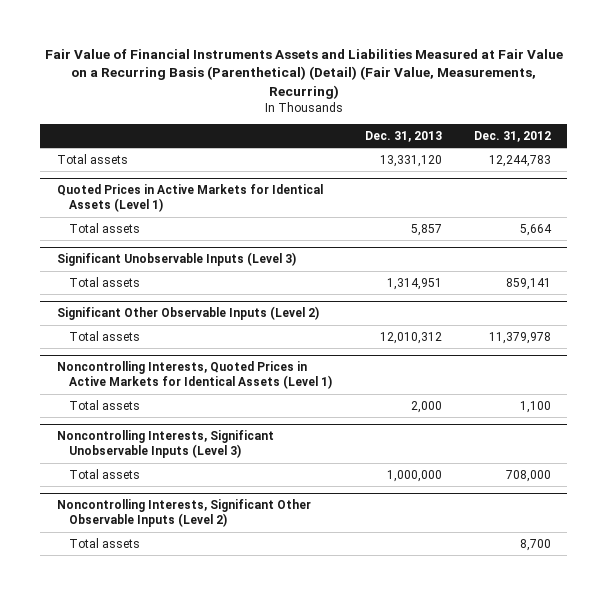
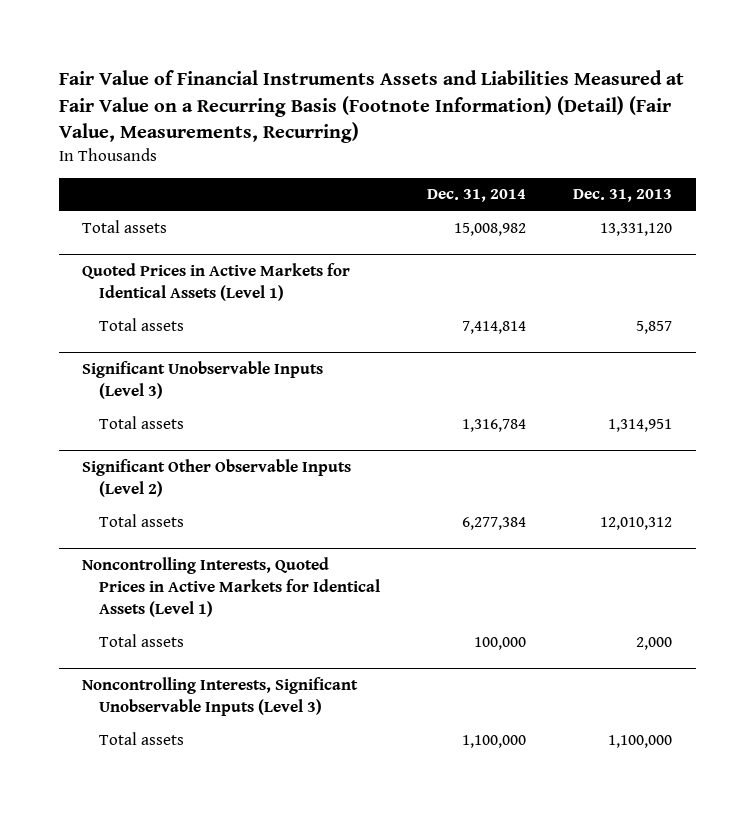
[44,48,563,99] Fair Value of Financial Instruments Assets and Liabilities Measured at Fair Value on a Recurring Basis (Parenthetical) (Detail) (Fair Value, Measurements, Recurring) -> [58,70,684,143] Fair Value of Financial Instruments Assets and Liabilities Measured at Fair Value on a Recurring Basis (Footnote Information) (Detail) (Fair Value, Measurements, Recurring)
[473,130,551,142] Dec. 31, 2012 -> none
none -> [427,189,527,203] Dec. 31, 2014
[56,499,311,528] Noncontrolling Interests, Significant Other Observable Inputs (Level 2) -> none
[69,537,141,548] Total assets -> none
[386,469,442,482] 1,000,000 -> [608,734,673,748] 1,100,000

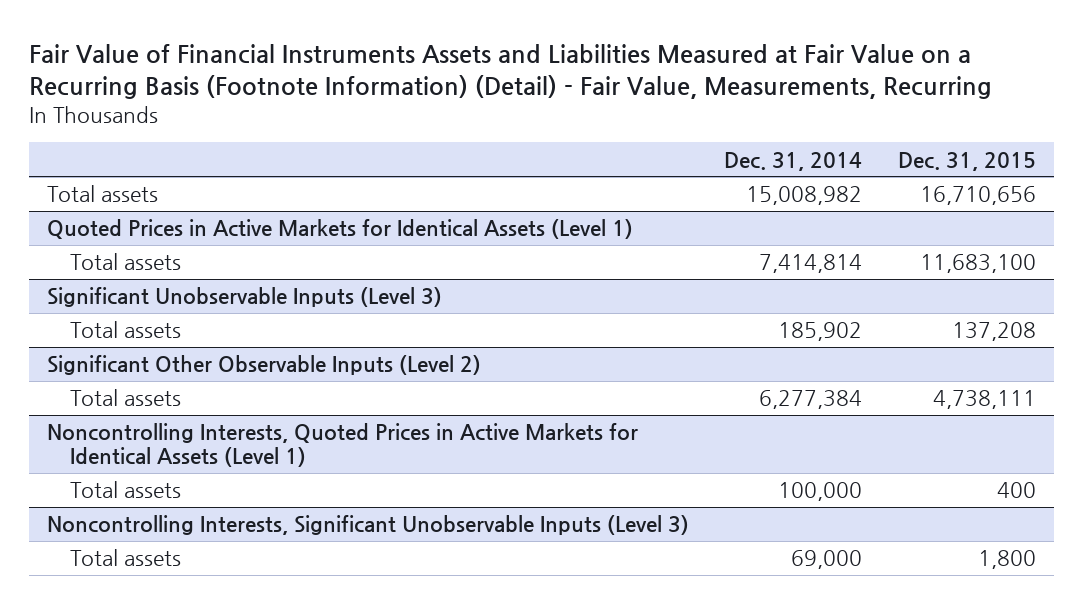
[58,70,684,143] Fair Value of Financial Instruments Assets and Liabilities Measured at Fair Value on a Recurring Basis (Footnote Information) (Detail) (Fair Value, Measurements, Recurring) -> [29,43,993,99] Fair Value of Financial Instruments Assets and Liabilities Measured at Fair Value on a Recurring Basis (Footnote Information) (Detail) - Fair Value, Measurements, Recurring
[573,189,673,203] Dec. 31, 2013 -> none
none -> [897,151,1036,171] Dec. 31, 2015
[462,418,527,432] 1,316,784 -> [778,322,863,342] 185,902
[462,734,527,748] 1,100,000 -> [791,550,863,570] 69,000

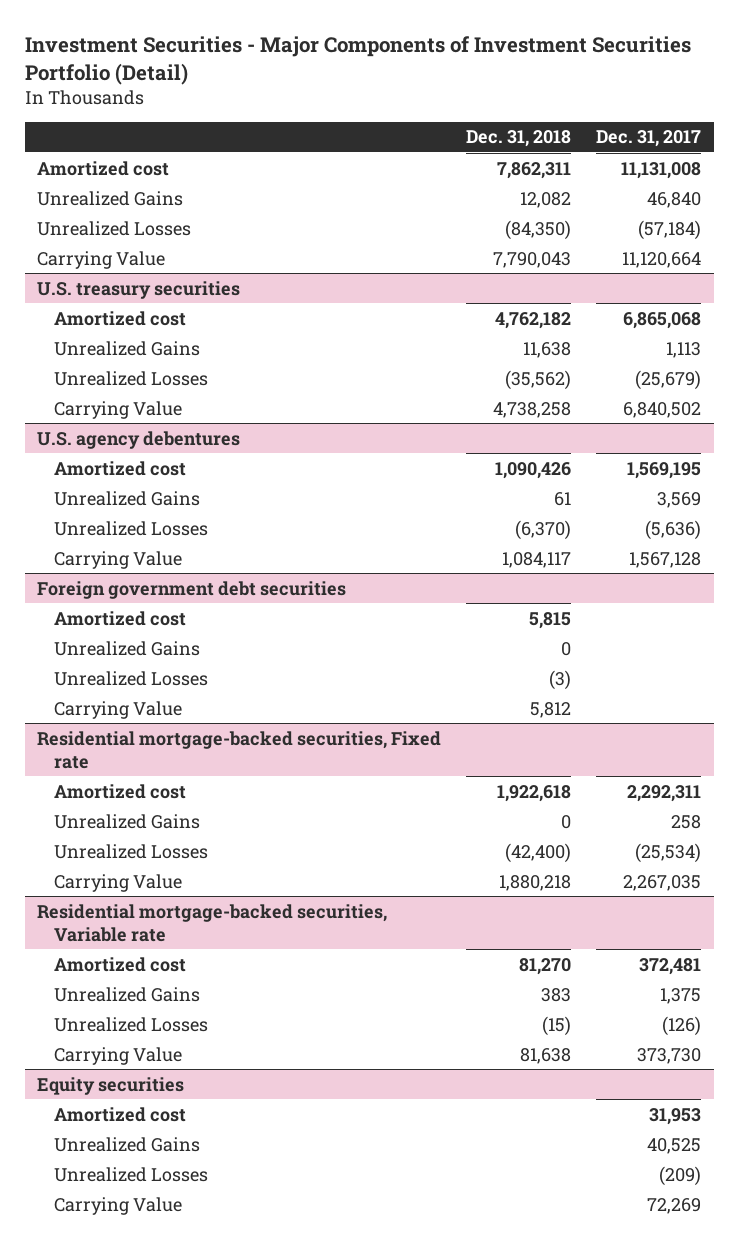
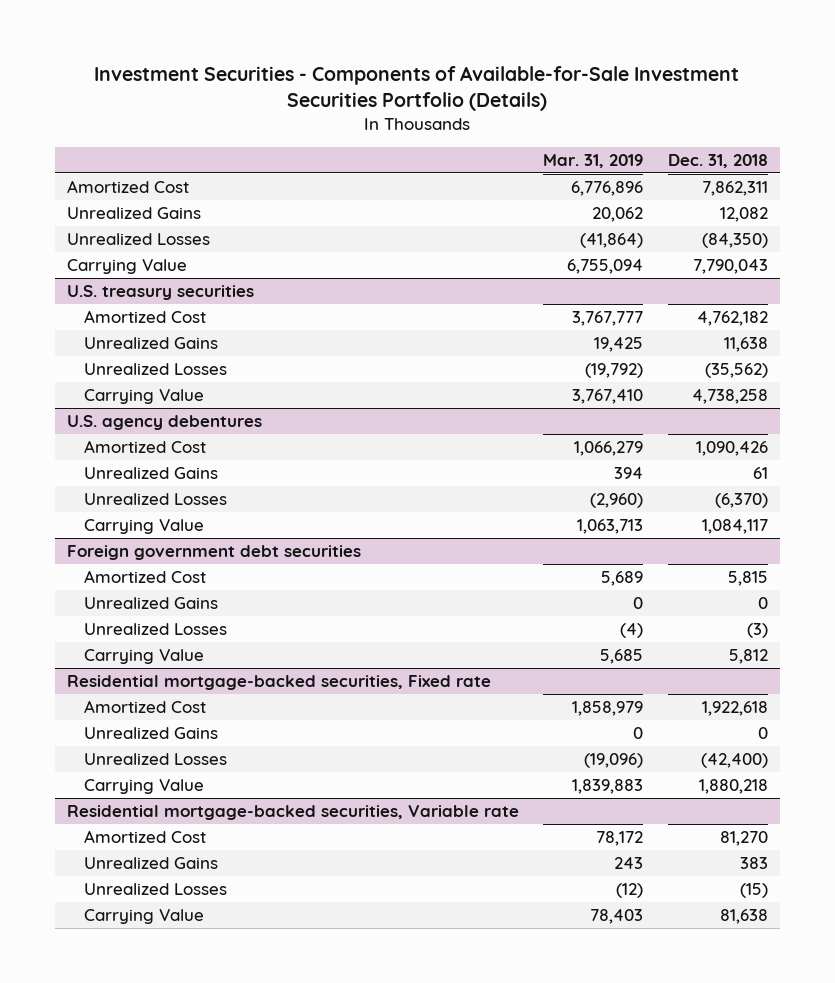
[24,36,691,85] Investment Securities - Major Components of Investment Securities Portfolio (Detail) -> [94,65,740,112] Investment Securities - Components of Available-for-Sale Investment Securities Portfolio (Details)
[596,130,702,148] Dec. 31, 2017 -> none
none -> [543,153,644,168] Mar. 31, 2019
[37,160,170,176] Amortized cost -> [66,180,189,194] Amortized Cost
[54,310,187,326] Amortized cost -> [83,310,206,324] Amortized Cost
[54,460,187,476] Amortized cost -> [83,440,206,454] Amortized Cost
[54,610,187,626] Amortized cost -> [83,570,206,584] Amortized Cost
[54,783,187,799] Amortized cost -> [83,700,206,714] Amortized Cost
[54,956,187,972] Amortized cost -> [83,830,206,844] Amortized Cost
[37,1076,185,1095] Equity securities -> none
[54,1106,187,1122] Amortized cost -> none
[54,1136,201,1152] Unrealized Gains -> none
[54,1166,209,1182] Unrealized Losses -> none
[54,1196,183,1215] Carrying Value -> none

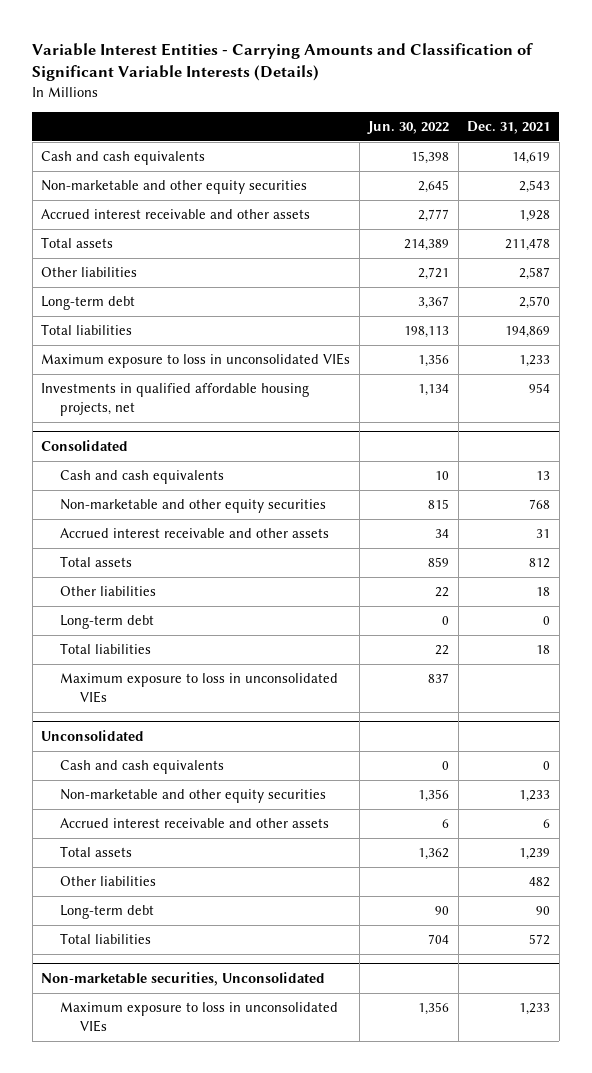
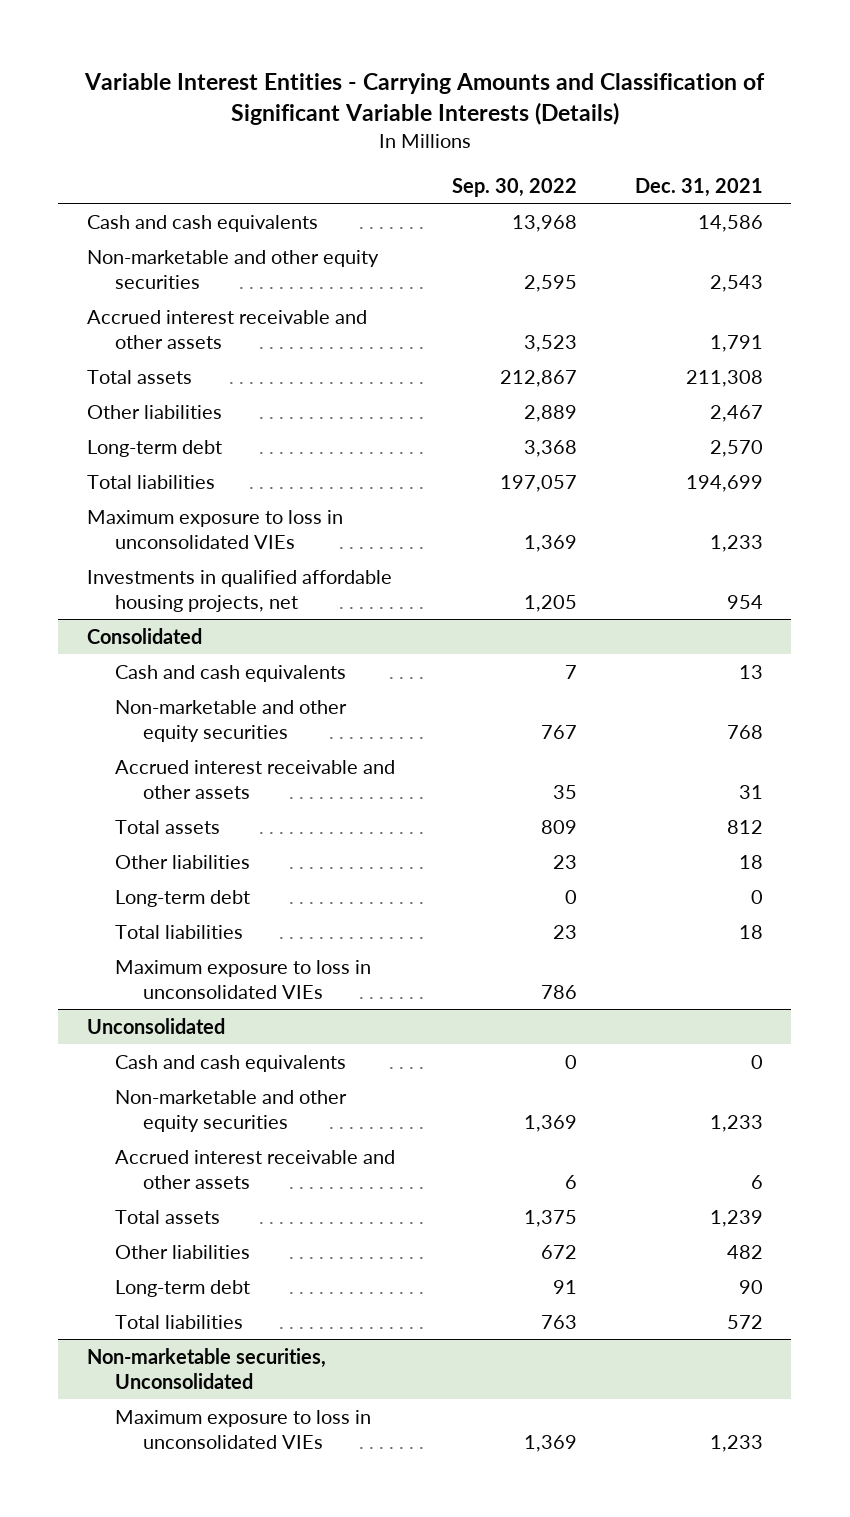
[367,121,450,135] Jun. 30, 2022 -> none
none -> [452,177,578,197] Sep. 30, 2022
[512,152,551,165] 14,619 -> [697,214,763,232] 14,586
[519,210,551,223] 1,928 -> [709,334,763,352] 1,791
[505,238,551,252] 211,478 -> [685,369,763,387] 211,308
[519,267,551,281] 2,587 -> [709,404,763,422] 2,467
[505,326,551,339] 194,869 -> [685,474,763,492] 194,699

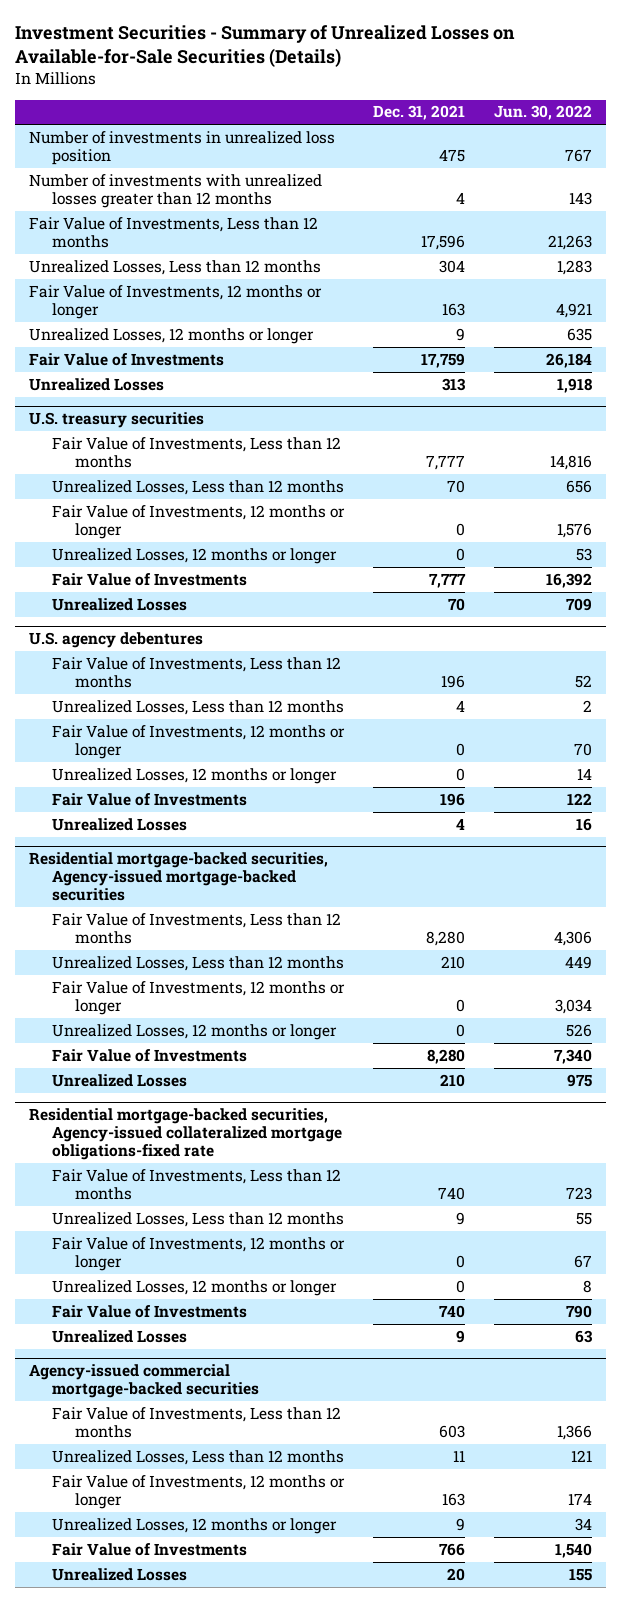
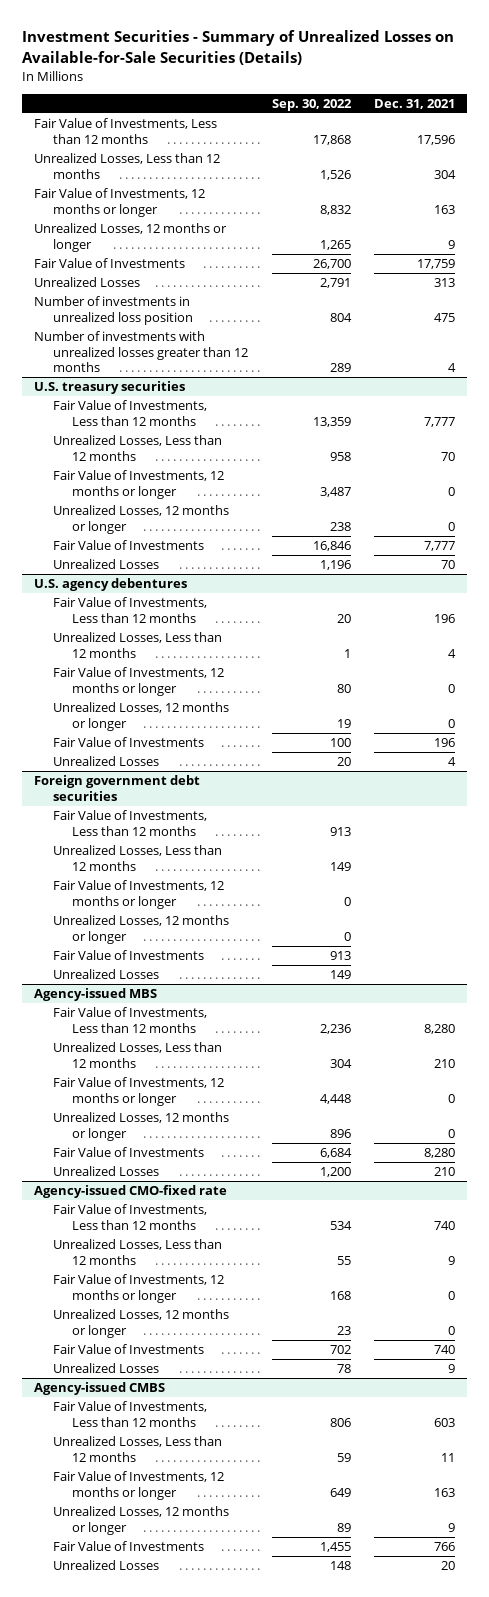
[493,105,592,121] Jun. 30, 2022 -> none
none -> [271,98,352,111] Sep. 30, 2022
[29,130,336,166] Number of investments in unrealized loss position -> [33,296,194,325] Number of investments in unrealized loss position
[29,173,323,209] Number of investments with unrealized losses greater than 12 months -> [33,331,249,373] Number of investments with unrealized losses greater than 12 months
[29,851,329,902] Residential mortgage-backed securities, Agency-issued mortgage-backed securities -> none
none -> [33,775,200,801] Foreign government debt securities
none -> [53,810,208,836] Fair Value of Investments, Less than 12 months
none -> [53,845,223,871] Unrealized Losses, Less than 12 months
none -> [53,880,225,909] Fair Value of Investments, 12 months or longer
none -> [53,915,230,944] Unrealized Losses, 12 months or longer
none -> [53,950,205,961] Fair Value of Investments
none -> [53,969,160,980] Unrealized Losses
none -> [33,988,157,1002] Agency-issued MBS
[29,1107,343,1161] Residential mortgage-backed securities, Agency-issued collateralized mortgage obligations-fixed rate -> none
none -> [33,1185,227,1199] Agency-issued CMO-fixed rate
[29,1363,260,1399] Agency-issued commercial mortgage-backed securities -> [33,1382,165,1396] Agency-issued CMBS

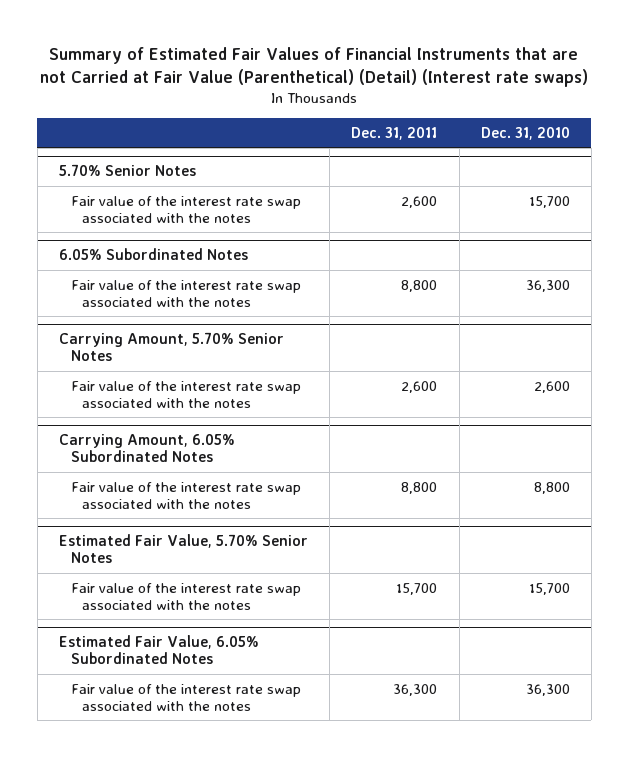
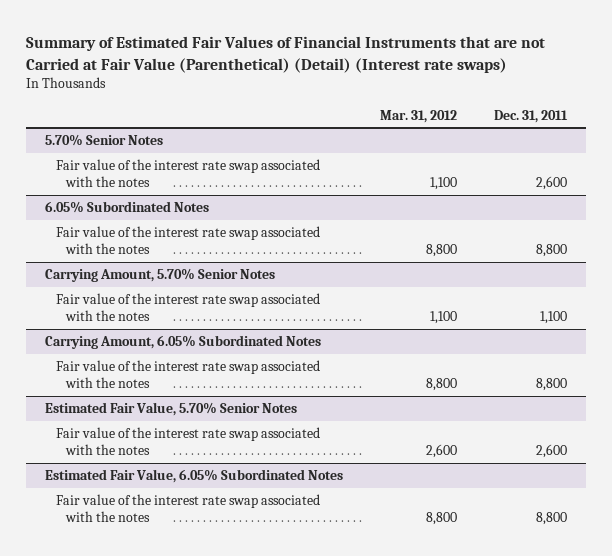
[480,126,570,140] Dec. 31, 2010 -> none
none -> [380,109,458,123] Mar. 31, 2012
[401,380,438,393] 2,600 -> [540,311,568,325] 1,100
[396,582,438,595] 15,700 -> [536,444,568,459] 2,600
[393,683,438,696] 36,300 -> [536,512,568,526] 8,800

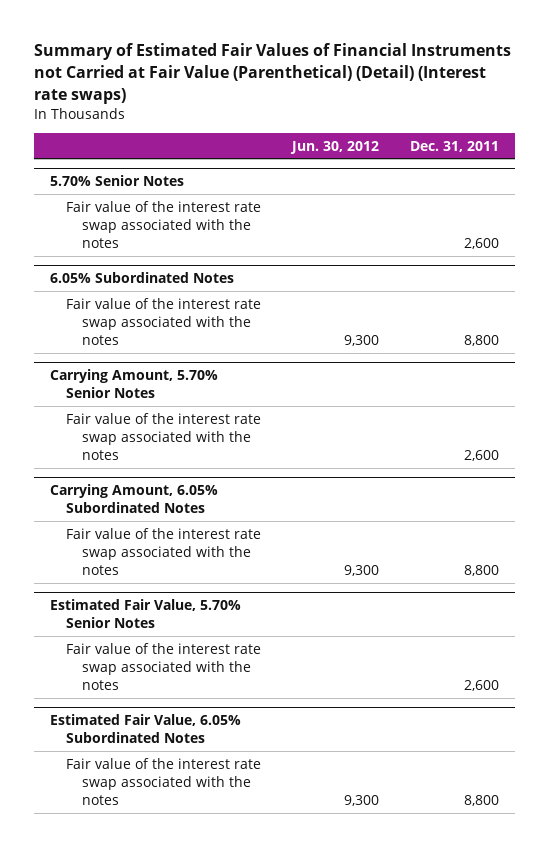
[26,36,546,73] Summary of Estimated Fair Values of Financial Instruments that are not Carried at Fair Value (Parenthetical) (Detail) (Interest rate swaps) -> [33,42,511,104] Summary of Estimated Fair Values of Financial Instruments not Carried at Fair Value (Parenthetical) (Detail) (Interest rate swaps)
[380,109,458,123] Mar. 31, 2012 -> none
none -> [290,140,380,154] Jun. 30, 2012
[540,311,568,325] 1,100 -> [464,450,500,462] 2,600

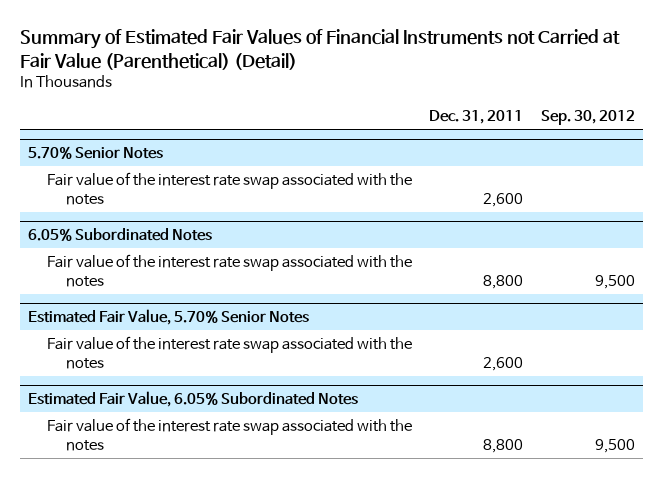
[33,42,511,104] Summary of Estimated Fair Values of Financial Instruments not Carried at Fair Value (Parenthetical) (Detail) (Interest rate swaps) -> [19,29,620,70] Summary of Estimated Fair Values of Financial Instruments not Carried at Fair Value (Parenthetical) (Detail)
[290,140,380,154] Jun. 30, 2012 -> none
none -> [540,110,635,126] Sep. 30, 2012
[49,368,218,399] Carrying Amount, 5.70% Senior Notes -> none
[65,412,261,461] Fair value of the interest rate swap associated with the notes -> none
[49,483,218,514] Carrying Amount, 6.05% Subordinated Notes -> none
[65,527,261,576] Fair value of the interest rate swap associated with the notes -> none

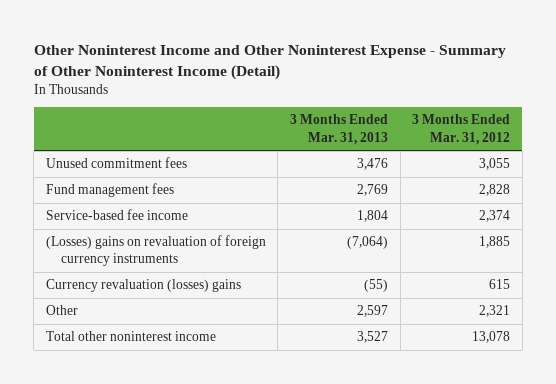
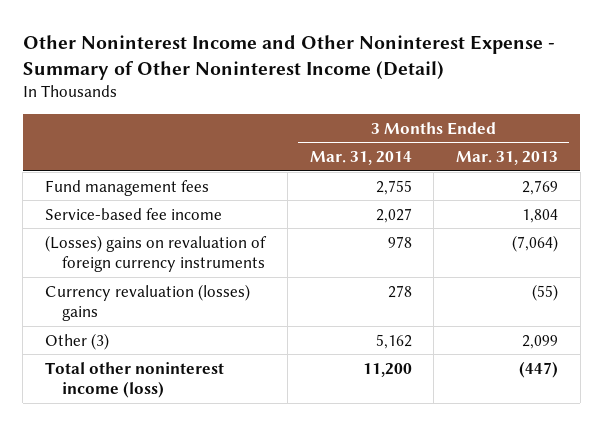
[412,114,511,145] 3 Months Ended Mar. 31, 2012 -> none
none -> [309,151,412,166] Mar. 31, 2014
[45,157,187,169] Unused commitment fees -> none
[45,305,78,316] Other -> [44,332,109,350] Other (3)
[357,305,389,318] 2,597 -> [522,334,559,349] 2,099
[45,331,216,342] Total other noninterest income -> [44,361,224,399] Total other noninterest income (loss)
[357,331,389,344] 3,527 -> [519,360,559,378] (447)

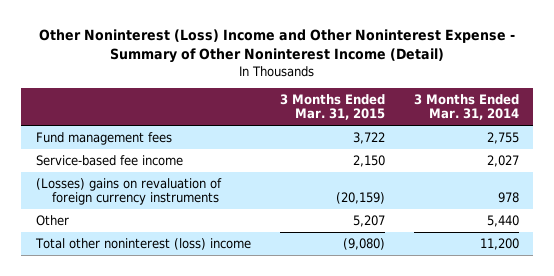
[22,34,555,80] Other Noninterest Income and Other Noninterest Expense - Summary of Other Noninterest Income (Detail) -> [39,29,516,64] Other Noninterest (Loss) Income and Other Noninterest Expense - Summary of Other Noninterest Income (Detail)
[456,151,559,166] Mar. 31, 2013 -> none
none -> [279,93,385,121] 3 Months Ended Mar. 31, 2015
[44,283,250,322] Currency revaluation (losses) gains -> none
[44,332,109,350] Other (3) -> [35,214,69,226] Other
[375,333,412,349] 5,162 -> [486,214,519,227] 5,440
[44,361,224,399] Total other noninterest income (loss) -> [34,237,251,250] Total other noninterest (loss) income

